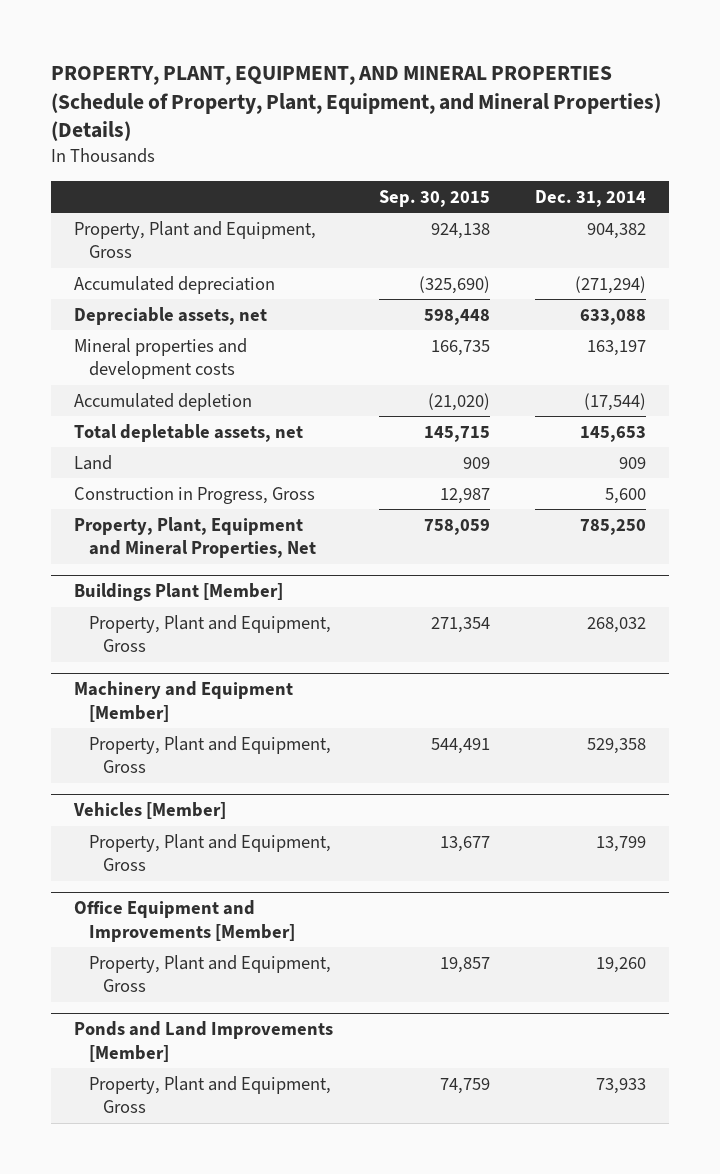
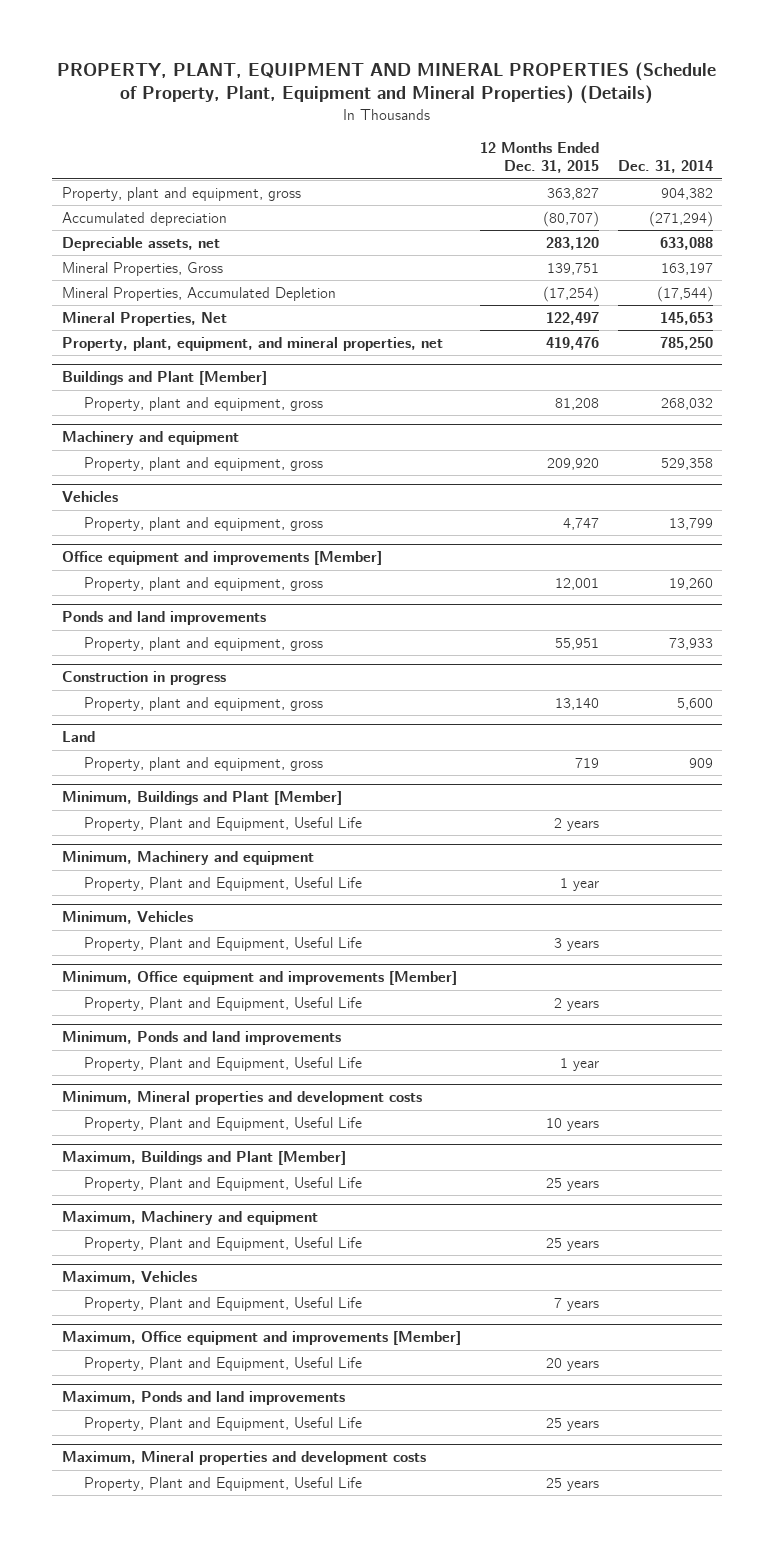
[51,65,662,142] PROPERTY, PLANT, EQUIPMENT, AND MINERAL PROPERTIES (Schedule of Property, Plant, Equipment, and Mineral Properties) (Details) -> [57,61,717,105] PROPERTY, PLANT, EQUIPMENT AND MINERAL PROPERTIES (Schedule of Property, Plant, Equipment and Mineral Properties) (Details)
[378,189,490,207] Sep. 30, 2015 -> none
none -> [479,141,599,174] 12 Months Ended Dec. 31, 2015
[73,220,316,259] Property, Plant and Equipment, Gross -> [61,186,301,201] Property, plant and equipment, gross
[73,454,112,470] Land -> none
[73,486,315,504] Construction in Progress, Gross -> none
[73,337,247,380] Mineral properties and development costs -> [61,261,223,276] Mineral Properties, Gross
[73,392,252,411] Accumulated depletion -> [61,286,336,301] Mineral Properties, Accumulated Depletion
[73,423,303,442] Total depletable assets, net -> [61,311,227,326] Mineral Properties, Net
[73,516,316,559] Property, Plant, Equipment and Mineral Properties, Net -> [61,336,443,351] Property, plant, equipment, and mineral properties, net
[73,583,283,602] Buildings Plant [Member] -> [61,371,267,386] Buildings and Plant [Member]
[88,614,331,653] Property, Plant and Equipment, Gross -> [84,396,324,411] Property, plant and equipment, gross
[73,681,293,722] Machinery and Equipment [Member] -> [61,431,239,446] Machinery and equipment
[88,735,331,774] Property, Plant and Equipment, Gross -> [84,456,324,471] Property, plant and equipment, gross
[72,802,226,820] Vehicles [Member] -> [61,491,118,503] Vehicles
[88,833,331,872] Property, Plant and Equipment, Gross -> [84,516,324,531] Property, plant and equipment, gross
[73,900,295,942] Office Equipment and Improvements [Member] -> [61,551,382,566] Office equipment and improvements [Member]
[88,954,331,993] Property, Plant and Equipment, Gross -> [84,576,324,591] Property, plant and equipment, gross
[73,1021,333,1062] Ponds and Land Improvements [Member] -> [61,611,266,626] Ponds and land improvements
[88,1075,331,1114] Property, Plant and Equipment, Gross -> [84,636,324,651] Property, plant and equipment, gross
none -> [61,671,226,686] Construction in progress
none -> [84,696,324,711] Property, plant and equipment, gross
none -> [61,731,95,743] Land
none -> [84,756,324,771] Property, plant and equipment, gross
none -> [61,791,342,806] Minimum, Buildings and Plant [Member]
none -> [84,816,363,831] Property, Plant and Equipment, Useful Life
none -> [61,851,314,866] Minimum, Machinery and equipment
none -> [84,876,363,891] Property, Plant and Equipment, Useful Life
none -> [61,911,193,925] Minimum, Vehicles
none -> [84,936,363,951] Property, Plant and Equipment, Useful Life
none -> [61,971,457,986] Minimum, Office equipment and improvements [Member]
none -> [84,996,363,1011] Property, Plant and Equipment, Useful Life
none -> [61,1031,341,1046] Minimum, Ponds and land improvements
none -> [84,1056,363,1071] Property, Plant and Equipment, Useful Life
none -> [61,1091,422,1106] Minimum, Mineral properties and development costs
none -> [84,1116,363,1131] Property, Plant and Equipment, Useful Life
none -> [61,1151,346,1166] Maximum, Buildings and Plant [Member]
none -> [84,1176,363,1191] Property, Plant and Equipment, Useful Life
none -> [61,1211,318,1226] Maximum, Machinery and equipment
none -> [84,1236,363,1251] Property, Plant and Equipment, Useful Life
none -> [61,1271,197,1285] Maximum, Vehicles
none -> [84,1296,363,1311] Property, Plant and Equipment, Useful Life
none -> [61,1331,461,1346] Maximum, Office equipment and improvements [Member]
none -> [84,1356,363,1371] Property, Plant and Equipment, Useful Life
none -> [61,1391,345,1406] Maximum, Ponds and land improvements
none -> [84,1416,363,1431] Property, Plant and Equipment, Useful Life
none -> [61,1451,426,1466] Maximum, Mineral properties and development costs
none -> [84,1476,363,1491] Property, Plant and Equipment, Useful Life

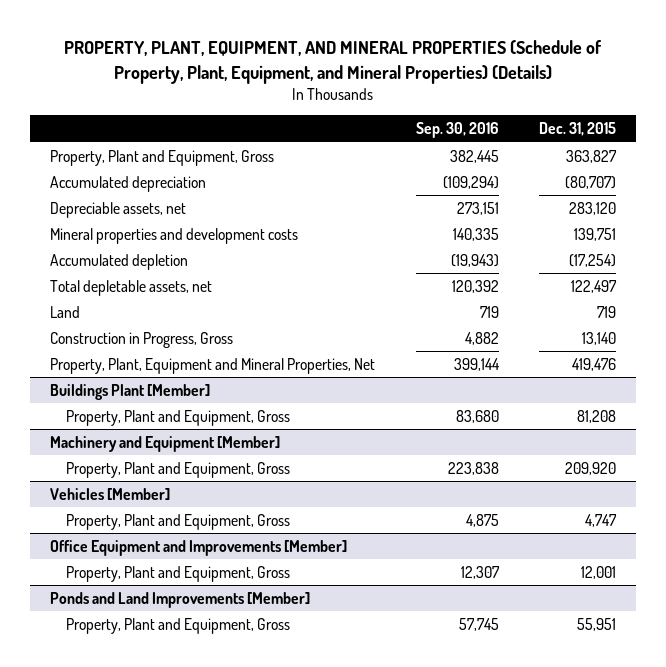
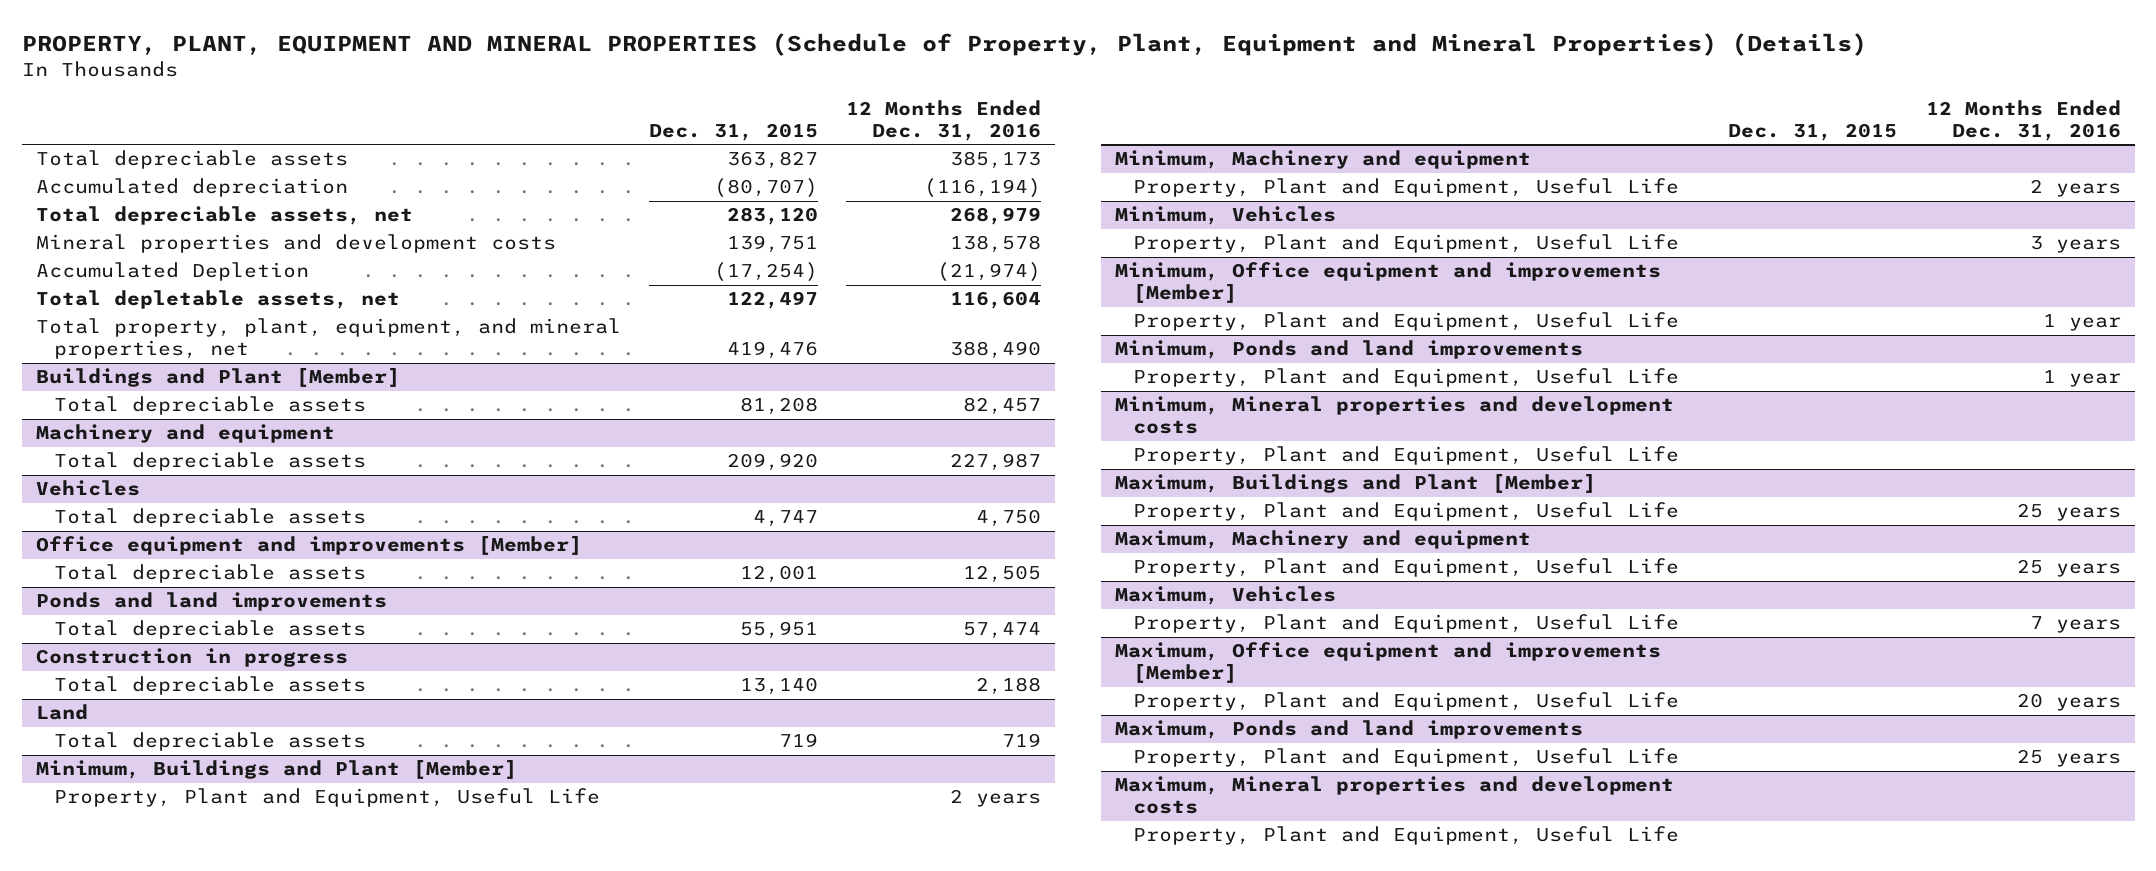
[64,40,603,84] PROPERTY, PLANT, EQUIPMENT, AND MINERAL PROPERTIES (Schedule of Property, Plant, Equipment, and Mineral Properties) (Details) -> [21,32,1867,56] PROPERTY, PLANT, EQUIPMENT AND MINERAL PROPERTIES (Schedule of Property, Plant, Equipment and Mineral Properties) (Details)
[415,122,499,139] Sep. 30, 2016 -> none
none -> [845,99,1041,141] 12 Months Ended Dec. 31, 2016
[50,149,275,166] Property, Plant and Equipment, Gross -> [35,150,348,170] Total depreciable assets
[50,201,187,218] Depreciable assets, net -> [35,206,413,226] Total depreciable assets, net
[50,253,189,270] Accumulated depletion -> [35,262,309,282] Accumulated Depletion
[50,305,81,318] Land -> none
[50,331,234,348] Construction in Progress, Gross -> none
[50,357,376,374] Property, Plant, Equipment and Mineral Properties, Net -> [35,318,621,360] Total property, plant, equipment, and mineral properties, net
[50,383,211,400] Buildings Plant [Member] -> [35,368,400,388] Buildings and Plant [Member]
[66,409,291,426] Property, Plant and Equipment, Gross -> [53,396,366,416] Total depreciable assets
[50,435,281,452] Machinery and Equipment [Member] -> [35,424,335,444] Machinery and equipment
[66,461,291,478] Property, Plant and Equipment, Gross -> [53,452,366,472] Total depreciable assets
[50,487,171,500] Vehicles [Member] -> [35,480,140,497] Vehicles
[66,513,291,530] Property, Plant and Equipment, Gross -> [53,508,366,528] Total depreciable assets
[50,539,348,556] Office Equipment and Improvements [Member] -> [35,536,582,556] Office equipment and improvements [Member]
[66,565,291,582] Property, Plant and Equipment, Gross -> [53,564,366,584] Total depreciable assets
[50,591,311,608] Ponds and Land Improvements [Member] -> [35,592,387,612] Ponds and land improvements
[66,617,291,634] Property, Plant and Equipment, Gross -> [53,620,366,640] Total depreciable assets
none -> [35,648,348,668] Construction in progress
none -> [53,676,366,696] Total depreciable assets
none -> [35,704,88,721] Land
none -> [53,732,366,752] Total depreciable assets
none -> [35,760,517,780] Minimum, Buildings and Plant [Member]
none -> [53,788,600,808] Property, Plant and Equipment, Useful Life
none -> [1115,150,1532,170] Minimum, Machinery and equipment
none -> [1133,178,1680,198] Property, Plant and Equipment, Useful Life
none -> [1115,206,1337,226] Minimum, Vehicles
none -> [1133,234,1680,254] Property, Plant and Equipment, Useful Life
none -> [1115,262,1662,304] Minimum, Office equipment and improvements [Member]
none -> [1133,312,1680,332] Property, Plant and Equipment, Useful Life
none -> [1115,340,1584,360] Minimum, Ponds and land improvements
none -> [1133,368,1680,388] Property, Plant and Equipment, Useful Life
none -> [1115,396,1675,435] Minimum, Mineral properties and development costs
none -> [1133,446,1680,466] Property, Plant and Equipment, Useful Life
none -> [1115,474,1597,494] Maximum, Buildings and Plant [Member]
none -> [1133,502,1680,522] Property, Plant and Equipment, Useful Life
none -> [1115,530,1532,550] Maximum, Machinery and equipment
none -> [1133,558,1680,578] Property, Plant and Equipment, Useful Life
none -> [1115,586,1337,606] Maximum, Vehicles
none -> [1133,614,1680,634] Property, Plant and Equipment, Useful Life
none -> [1115,642,1662,684] Maximum, Office equipment and improvements [Member]
none -> [1133,692,1680,712] Property, Plant and Equipment, Useful Life
none -> [1115,720,1584,740] Maximum, Ponds and land improvements
none -> [1133,748,1680,768] Property, Plant and Equipment, Useful Life
none -> [1115,776,1675,815] Maximum, Mineral properties and development costs
none -> [1133,826,1680,846] Property, Plant and Equipment, Useful Life

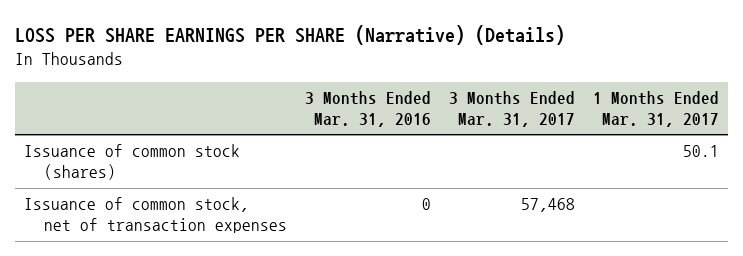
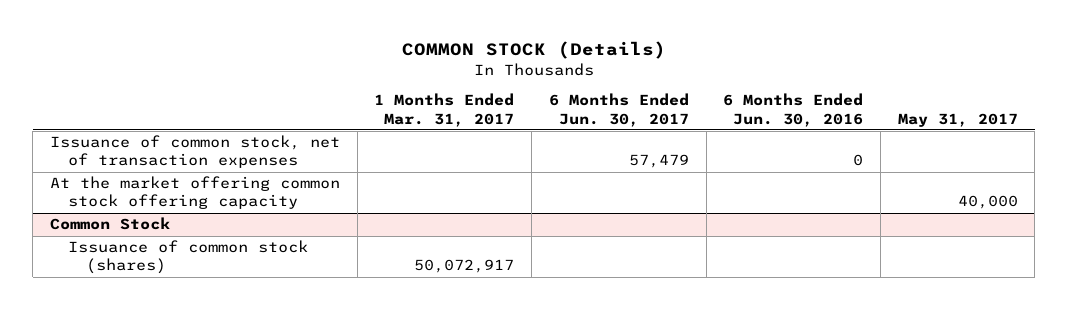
[14,25,565,46] LOSS PER SHARE EARNINGS PER SHARE (Narrative) (Details) -> [401,41,666,60] COMMON STOCK (Details)
[304,90,431,127] 3 Months Ended Mar. 31, 2016 -> none
[448,90,575,127] 3 Months Ended Mar. 31, 2017 -> none
none -> [548,93,689,127] 6 Months Ended Jun. 30, 2017
none -> [723,93,864,127] 6 Months Ended Jun. 30, 2016
none -> [897,112,1018,127] May 31, 2017
[23,144,240,181] Issuance of common stock (shares) -> none
none -> [49,176,340,210] At the market offering common stock offering capacity
none -> [49,217,170,231] Common Stock
none -> [68,240,309,275] Issuance of common stock (shares)

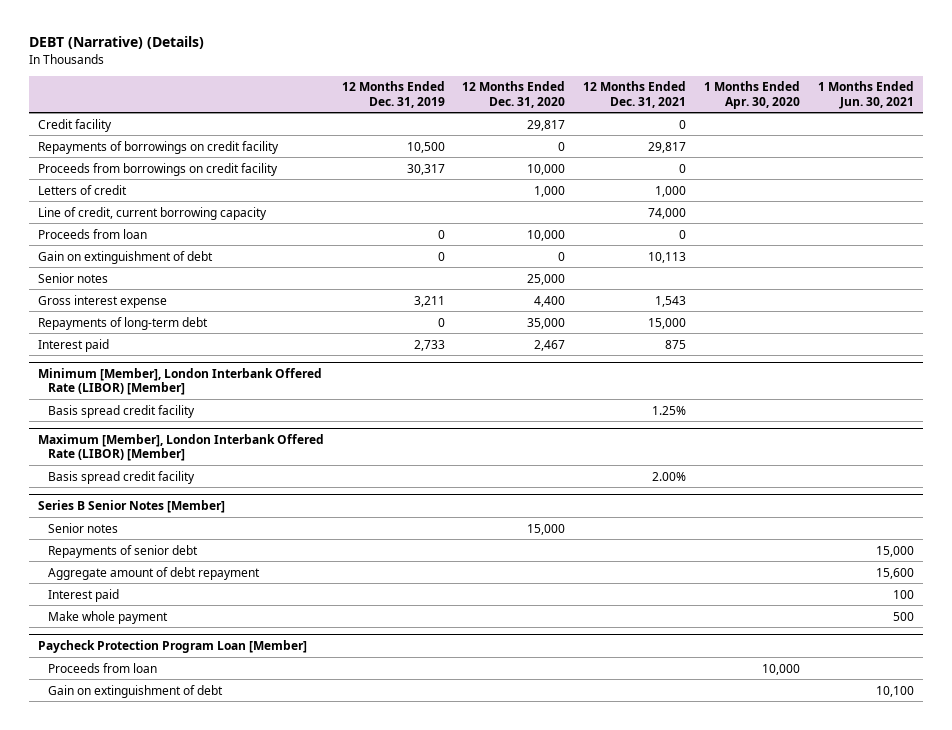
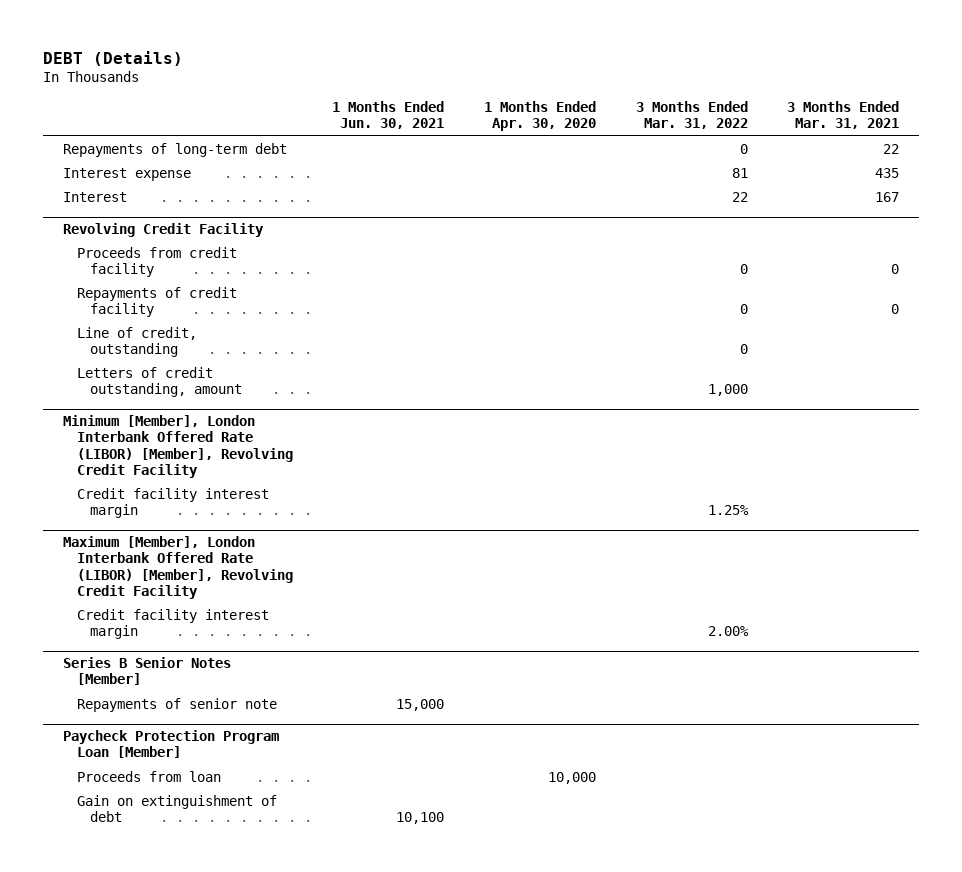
[28,36,204,50] DEBT (Narrative) (Details) -> [43,50,184,66] DEBT (Details)
[341,81,445,108] 12 Months Ended Dec. 31, 2019 -> none
[462,81,566,108] 12 Months Ended Dec. 31, 2020 -> none
[583,81,687,108] 12 Months Ended Dec. 31, 2021 -> none
none -> [635,101,748,130] 3 Months Ended Mar. 31, 2022
none -> [787,101,900,130] 3 Months Ended Mar. 31, 2021
[37,118,112,132] Credit facility -> none
[37,140,279,154] Repayments of borrowings on credit facility -> none
[37,162,278,176] Proceeds from borrowings on credit facility -> none
[37,184,127,195] Letters of credit -> none
[37,206,267,220] Line of credit, current borrowing capacity -> none
[37,228,147,239] Proceeds from loan -> none
[37,250,213,264] Gain on extinguishment of debt -> none
[37,272,108,283] Senior notes -> none
[37,294,167,308] Gross interest expense -> none
none -> [62,167,191,181] Interest expense
[37,338,109,352] Interest paid -> [62,191,127,202] Interest
none -> [62,223,264,238] Revolving Credit Facility
none -> [76,246,237,278] Proceeds from credit facility
none -> [76,286,237,318] Repayments of credit facility
none -> [76,326,197,358] Line of credit, outstanding
none -> [76,366,243,398] Letters of credit outstanding, amount
[37,367,322,396] Minimum [Member], London Interbank Offered Rate (LIBOR) [Member] -> [62,415,293,479] Minimum [Member], London Interbank Offered Rate (LIBOR) [Member], Revolving Credit Facility
[47,404,195,418] Basis spread credit facility -> [76,487,269,519] Credit facility interest margin
[37,433,324,462] Maximum [Member], London Interbank Offered Rate (LIBOR) [Member] -> [62,536,293,600] Maximum [Member], London Interbank Offered Rate (LIBOR) [Member], Revolving Credit Facility
[47,470,195,484] Basis spread credit facility -> [76,608,269,640] Credit facility interest margin
[47,522,118,533] Senior notes -> none
[47,566,260,580] Aggregate amount of debt repayment -> none
[47,588,119,602] Interest paid -> none
[47,610,168,624] Make whole payment -> none
[47,544,198,558] Repayments of senior debt -> [76,697,277,712] Repayments of senior note

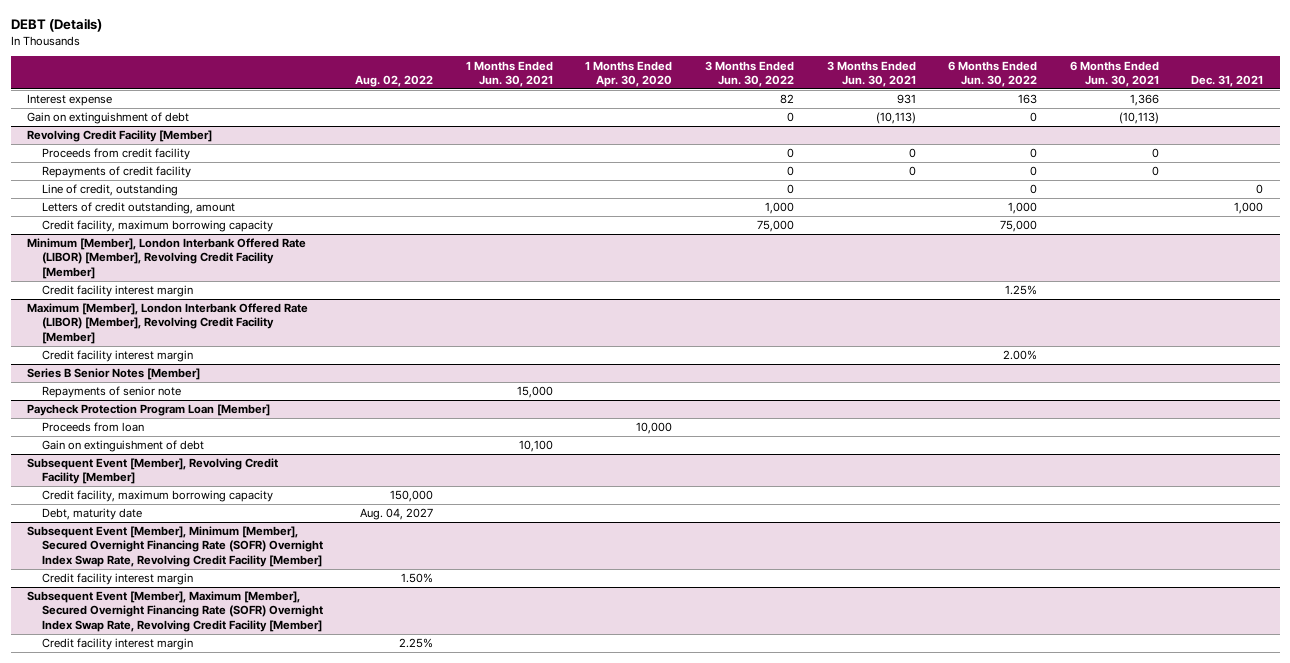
[635,101,748,130] 3 Months Ended Mar. 31, 2022 -> none
[787,101,900,130] 3 Months Ended Mar. 31, 2021 -> none
none -> [355,74,434,87] Aug. 02, 2022
none -> [704,60,794,87] 3 Months Ended Jun. 30, 2022
none -> [826,60,916,87] 3 Months Ended Jun. 30, 2021
none -> [948,60,1038,87] 6 Months Ended Jun. 30, 2022
none -> [1069,60,1159,87] 6 Months Ended Jun. 30, 2021
none -> [1191,74,1264,87] Dec. 31, 2021
[62,142,287,157] Repayments of long-term debt -> none
[62,191,127,202] Interest -> none
none -> [27,112,190,125] Gain on extinguishment of debt
[62,223,264,238] Revolving Credit Facility -> [27,130,213,143] Revolving Credit Facility [Member]
none -> [41,220,273,233] Credit facility, maximum borrowing capacity
[62,415,293,479] Minimum [Member], London Interbank Offered Rate (LIBOR) [Member], Revolving Credit Facility -> [27,238,307,279] Minimum [Member], London Interbank Offered Rate (LIBOR) [Member], Revolving Credit Facility [Member]
[62,536,293,600] Maximum [Member], London Interbank Offered Rate (LIBOR) [Member], Revolving Credit Facility -> [27,303,309,344] Maximum [Member], London Interbank Offered Rate (LIBOR) [Member], Revolving Credit Facility [Member]
none -> [27,458,279,485] Subsequent Event [Member], Revolving Credit Facility [Member]
none -> [41,490,273,503] Credit facility, maximum borrowing capacity
none -> [41,508,142,521] Debt, maturity date
none -> [27,526,323,567] Subsequent Event [Member], Minimum [Member], Secured Overnight Financing Rate (SOFR) Overnight Index Swap Rate, Revolving Credit Facility [Member]
none -> [41,573,193,586] Credit facility interest margin
none -> [27,591,323,632] Subsequent Event [Member], Maximum [Member], Secured Overnight Financing Rate (SOFR) Overnight Index Swap Rate, Revolving Credit Facility [Member]
none -> [41,638,193,651] Credit facility interest margin

